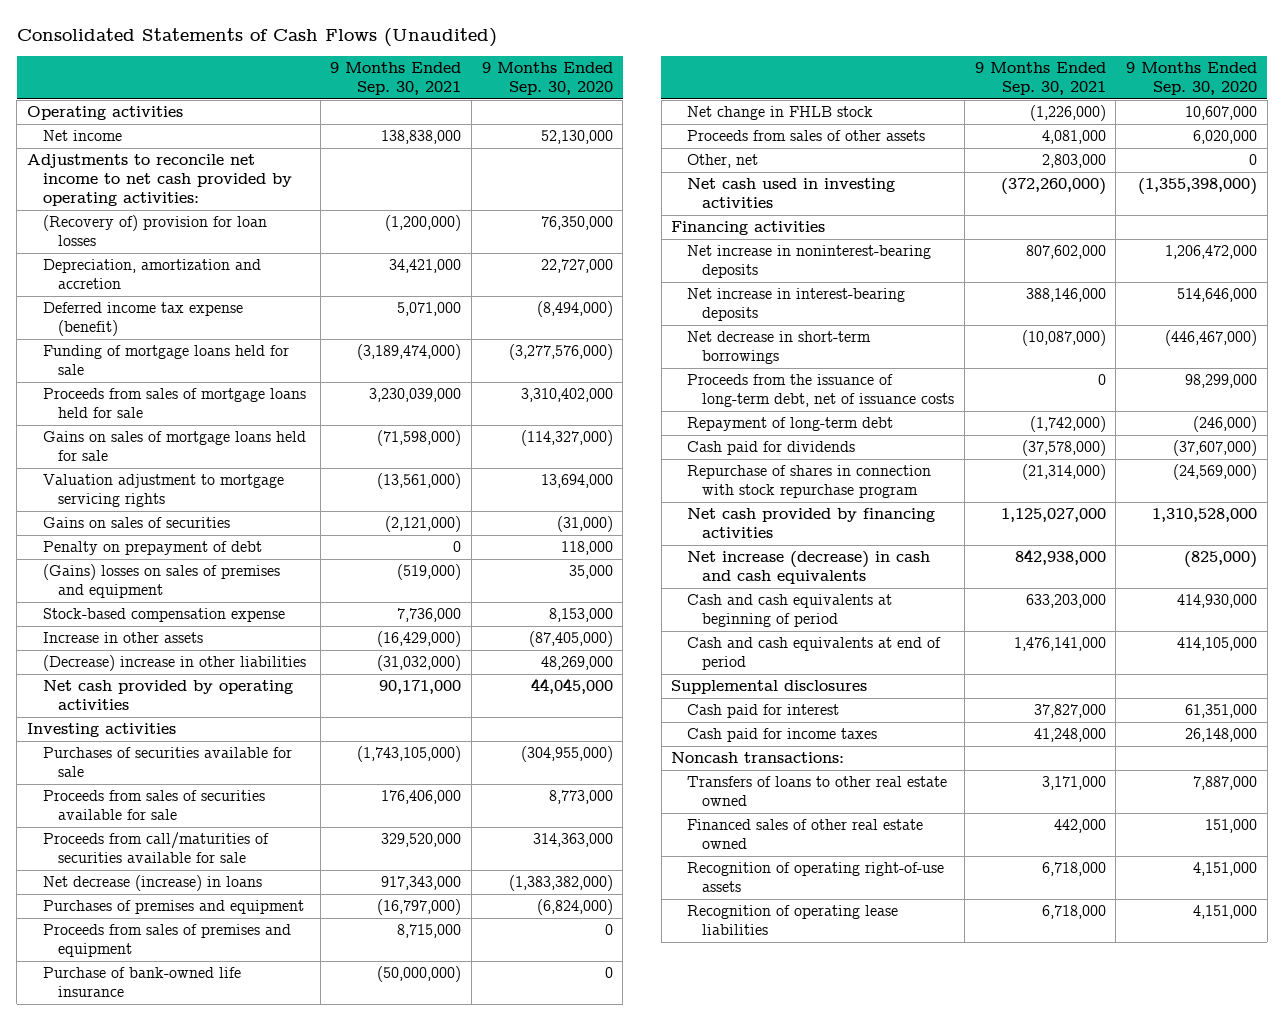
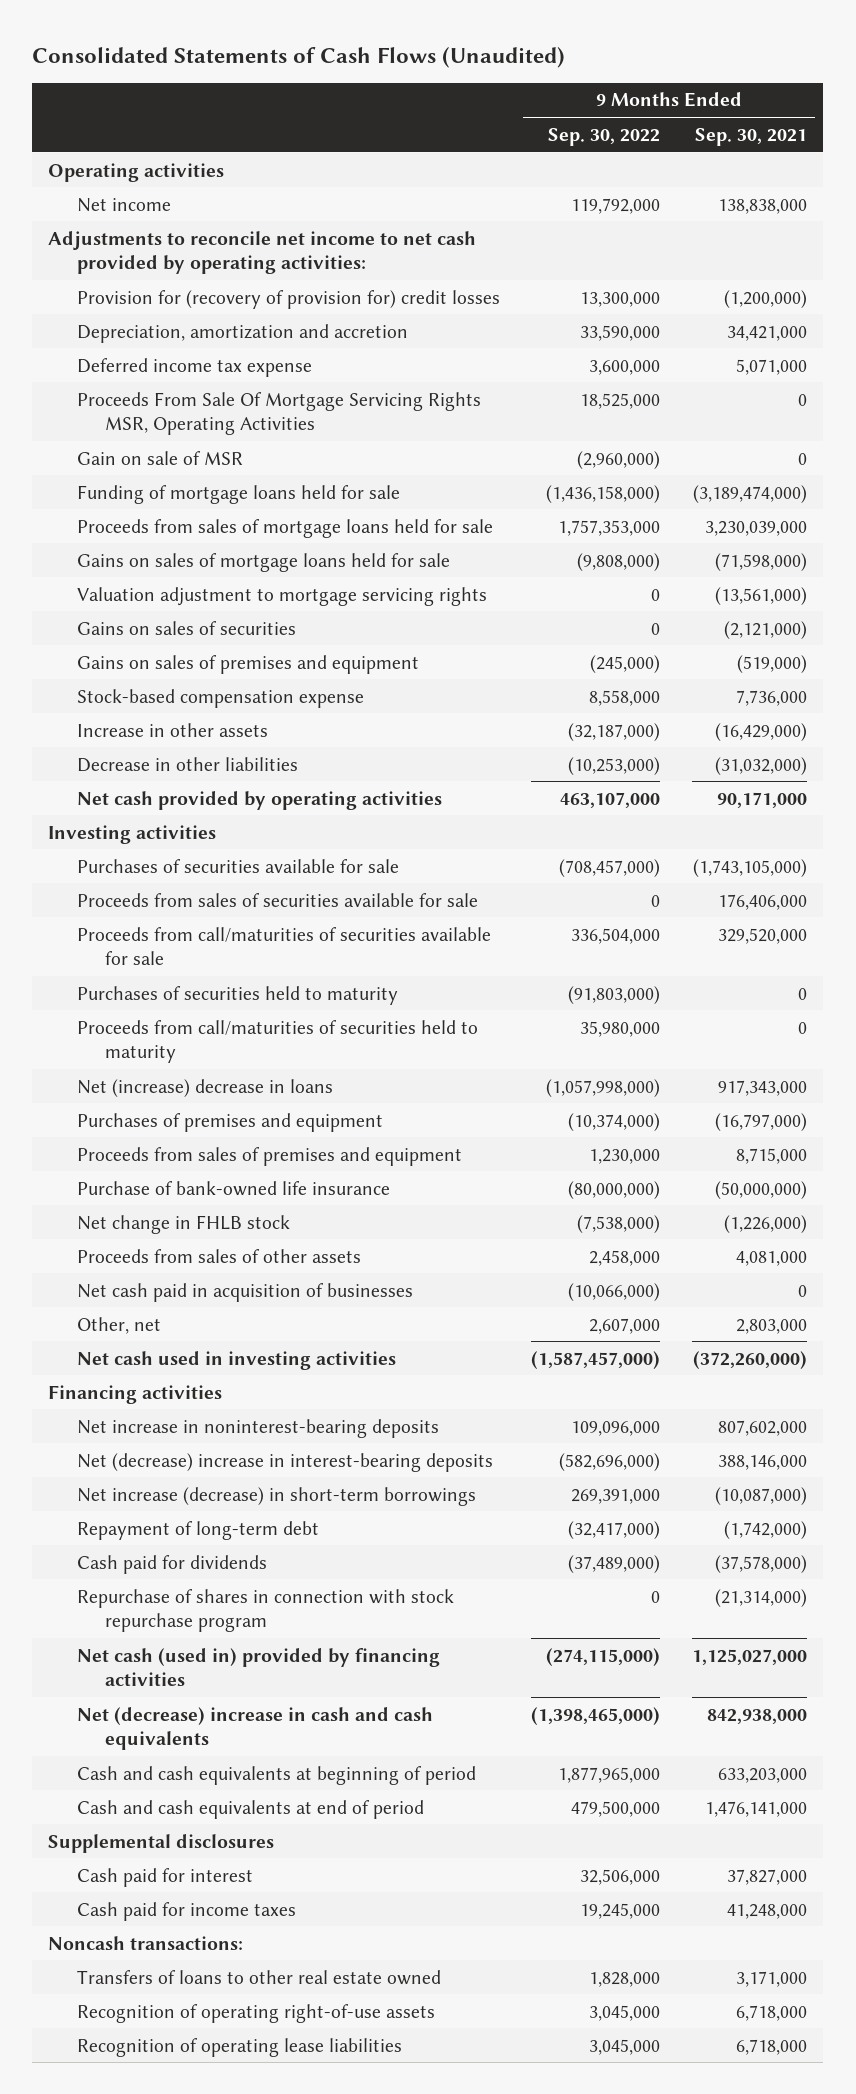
[481,62,613,96] 9 Months Ended Sep. 30, 2020 -> none
none -> [548,127,661,146] Sep. 30, 2022
[42,215,267,247] (Recovery of) provision for loan losses -> [76,289,500,309] Provision for (recovery of provision for) credit losses
[42,302,243,337] Deferred income tax expense (benefit) -> [76,357,312,377] Deferred income tax expense
none -> [76,391,481,435] Proceeds From Sale Of Mortgage Servicing Rights MSR, Operating Activities
none -> [76,450,243,465] Gain on sale of MSR
[42,541,262,556] Penalty on prepayment of debt -> none
[42,564,280,599] (Gains) losses on sales of premises and equipment -> [76,654,419,674] Gains on sales of premises and equipment
[42,655,306,672] (Decrease) increase in other liabilities -> [76,756,298,772] Decrease in other liabilities
none -> [76,985,398,1005] Purchases of securities held to maturity
none -> [76,1019,478,1063] Proceeds from call/maturities of securities held to maturity
[42,875,262,892] Net decrease (increase) in loans -> [76,1078,333,1097] Net (increase) decrease in loans
none -> [76,1282,413,1302] Net cash paid in acquisition of businesses
[686,374,955,408] Proceeds from the issuance of long-term debt, net of issuance costs -> none
[686,288,905,322] Net increase in interest-bearing deposits -> [76,1452,493,1472] Net (decrease) increase in interest-bearing deposits
[686,331,871,365] Net decrease in short-term borrowings -> [76,1486,476,1506] Net increase (decrease) in short-term borrowings
[686,508,935,539] Net cash provided by financing activities -> [76,1647,440,1686] Net cash (used in) provided by financing activities
[686,551,930,585] Net increase (decrease) in cash and cash equivalents -> [76,1706,433,1750] Net (decrease) increase in cash and cash equivalents
[686,819,923,850] Financed sales of other real estate owned -> none

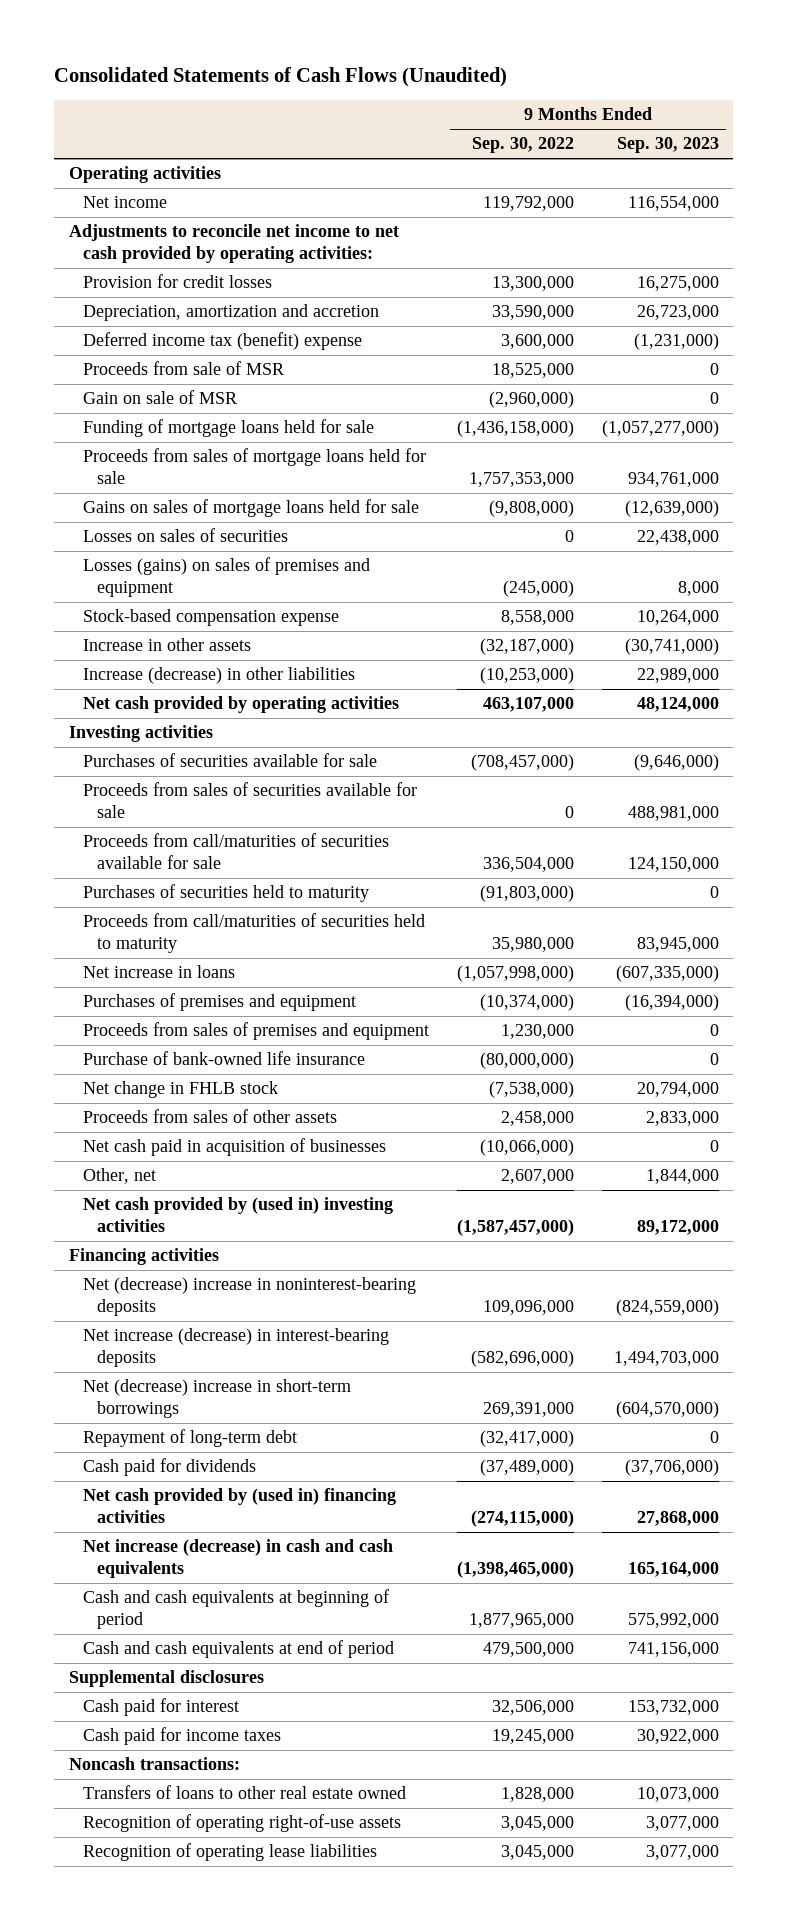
[695,127,808,146] Sep. 30, 2021 -> none
none -> [617,137,720,154] Sep. 30, 2023
[76,289,500,309] Provision for (recovery of provision for) credit losses -> [82,274,272,289] Provision for credit losses
[76,357,312,377] Deferred income tax expense -> [82,332,362,351] Deferred income tax (benefit) expense
[76,391,481,435] Proceeds From Sale Of Mortgage Servicing Rights MSR, Operating Activities -> [82,361,284,376] Proceeds from sale of MSR
[76,586,487,606] Valuation adjustment to mortgage servicing rights -> none
[76,620,296,635] Gains on sales of securities -> [82,528,288,543] Losses on sales of securities
[76,654,419,674] Gains on sales of premises and equipment -> [82,557,370,598] Losses (gains) on sales of premises and equipment
[76,756,298,772] Decrease in other liabilities -> [82,667,355,685] Increase (decrease) in other liabilities
[76,1078,333,1097] Net (increase) decrease in loans -> [82,965,235,979] Net increase in loans
[76,1350,396,1370] Net cash used in investing activities -> [82,1197,393,1233] Net cash provided by (used in) investing activities
[76,1418,439,1438] Net increase in noninterest-bearing deposits -> [82,1277,416,1317] Net (decrease) increase in noninterest-bearing deposits
[76,1452,493,1472] Net (decrease) increase in interest-bearing deposits -> [82,1328,389,1368] Net increase (decrease) in interest-bearing deposits
[76,1486,476,1506] Net increase (decrease) in short-term borrowings -> [82,1379,351,1419] Net (decrease) increase in short-term borrowings
[76,1588,454,1632] Repurchase of shares in connection with stock repurchase program -> none
[76,1647,440,1686] Net cash (used in) provided by financing activities -> [82,1488,396,1524] Net cash provided by (used in) financing activities
[76,1706,433,1750] Net (decrease) increase in cash and cash equivalents -> [82,1539,393,1579] Net increase (decrease) in cash and cash equivalents

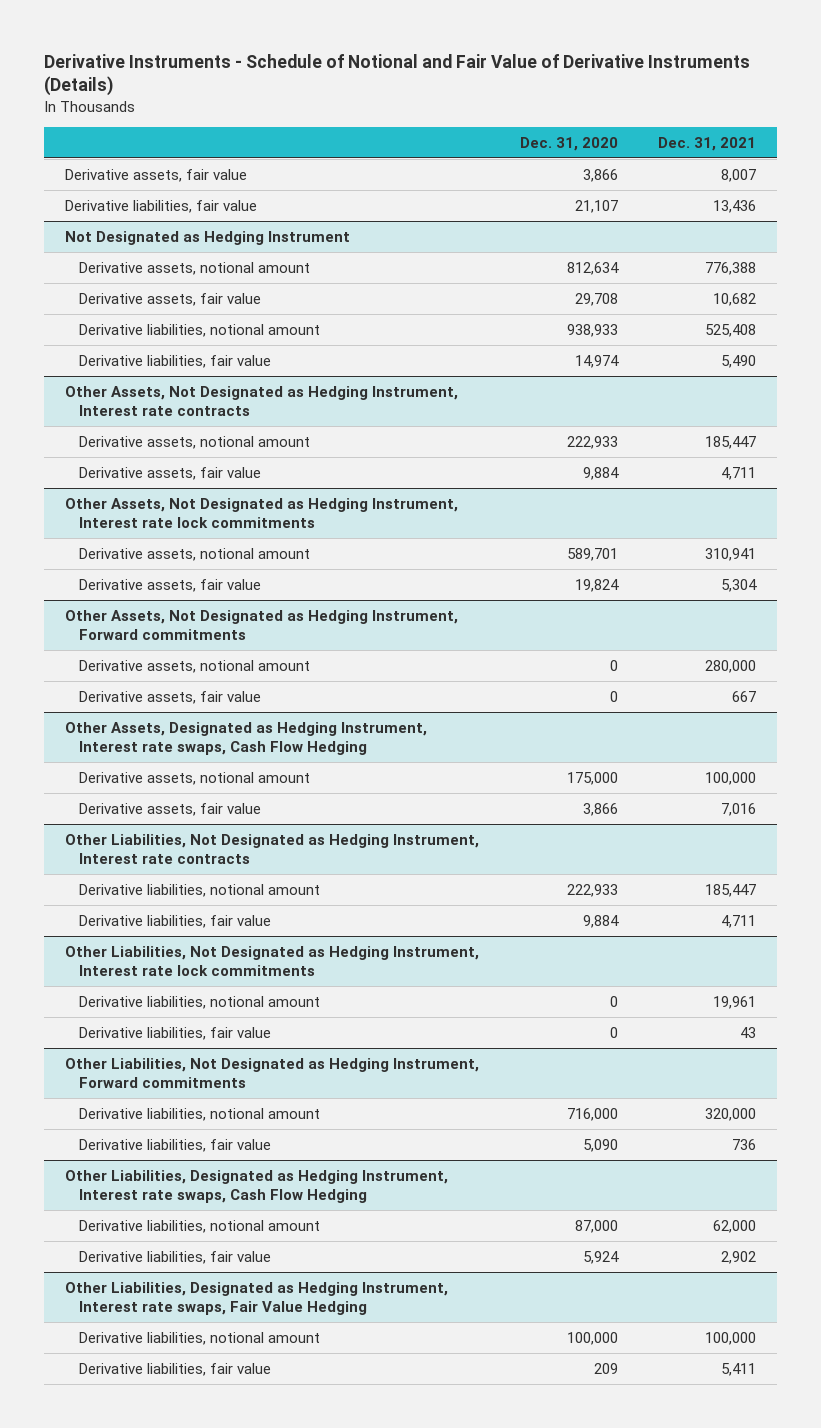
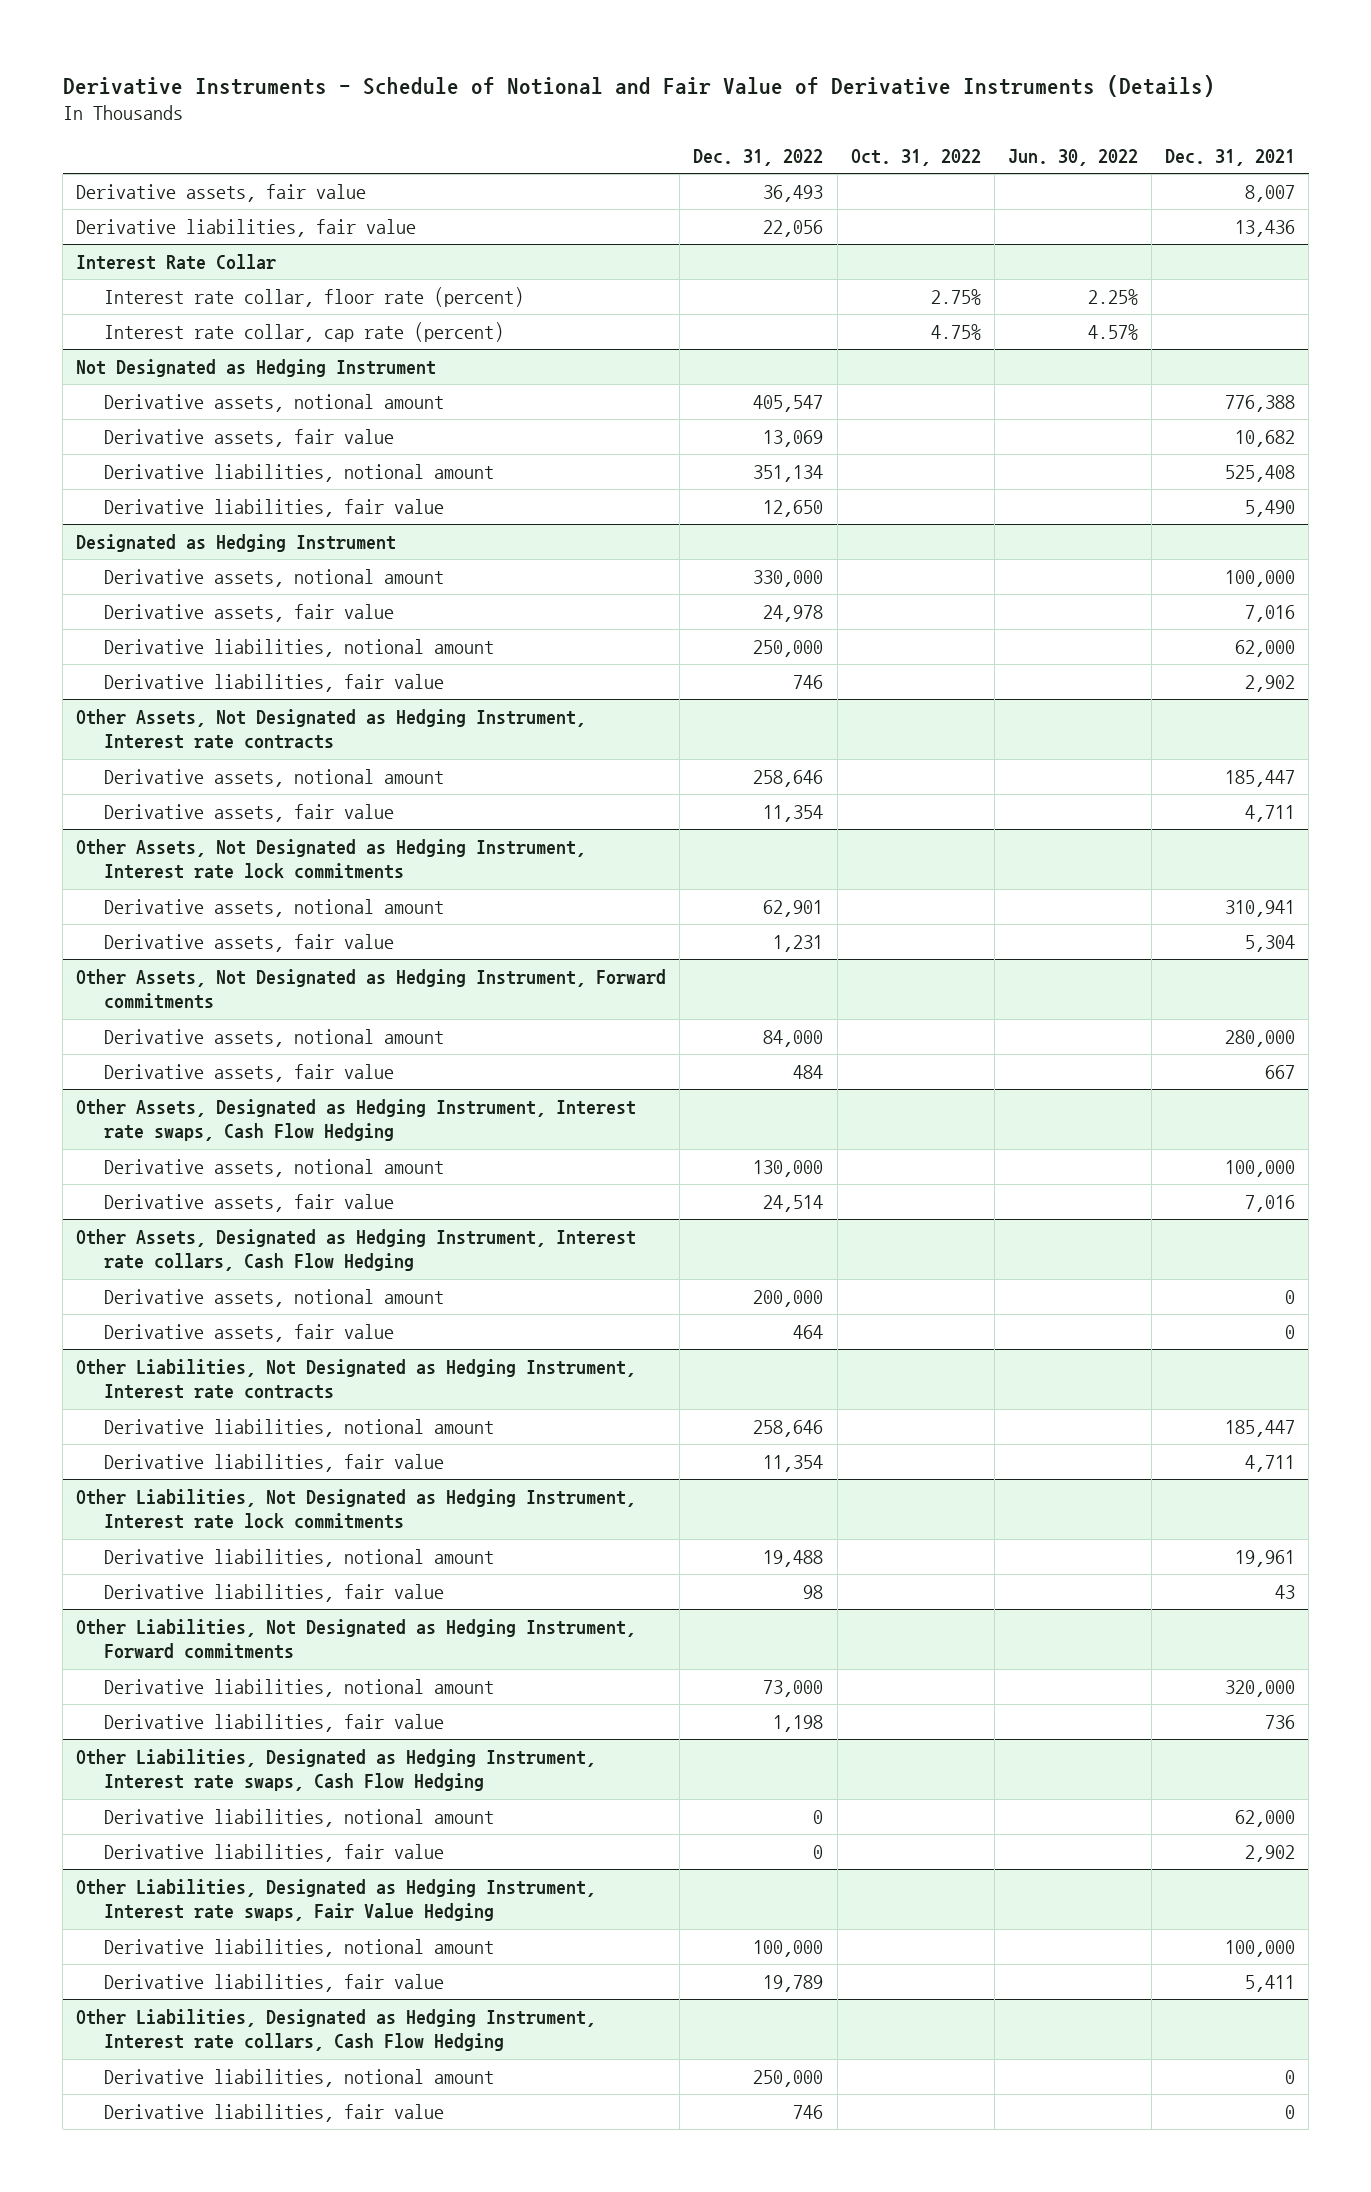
[519,136,618,151] Dec. 31, 2020 -> none
none -> [693,149,824,167] Dec. 31, 2022
none -> [850,149,981,167] Oct. 31, 2022
none -> [1007,149,1138,167] Jun. 30, 2022
none -> [76,253,277,270] Interest Rate Collar
none -> [104,286,525,307] Interest rate collar, floor rate (percent)
none -> [104,321,505,342] Interest rate collar, cap rate (percent)
none -> [76,533,397,552] Designated as Hedging Instrument
none -> [104,568,445,587] Derivative assets, notional amount
none -> [104,603,395,622] Derivative assets, fair value
none -> [104,638,495,657] Derivative liabilities, notional amount
none -> [104,673,445,692] Derivative liabilities, fair value
none -> [76,1228,637,1272] Other Assets, Designated as Hedging Instrument, Interest rate collars, Cash Flow Hedging
none -> [104,1288,445,1307] Derivative assets, notional amount
none -> [104,1323,395,1342] Derivative assets, fair value
none -> [76,2008,597,2052] Other Liabilities, Designated as Hedging Instrument, Interest rate collars, Cash Flow Hedging
none -> [104,2068,495,2087] Derivative liabilities, notional amount
none -> [104,2103,445,2122] Derivative liabilities, fair value

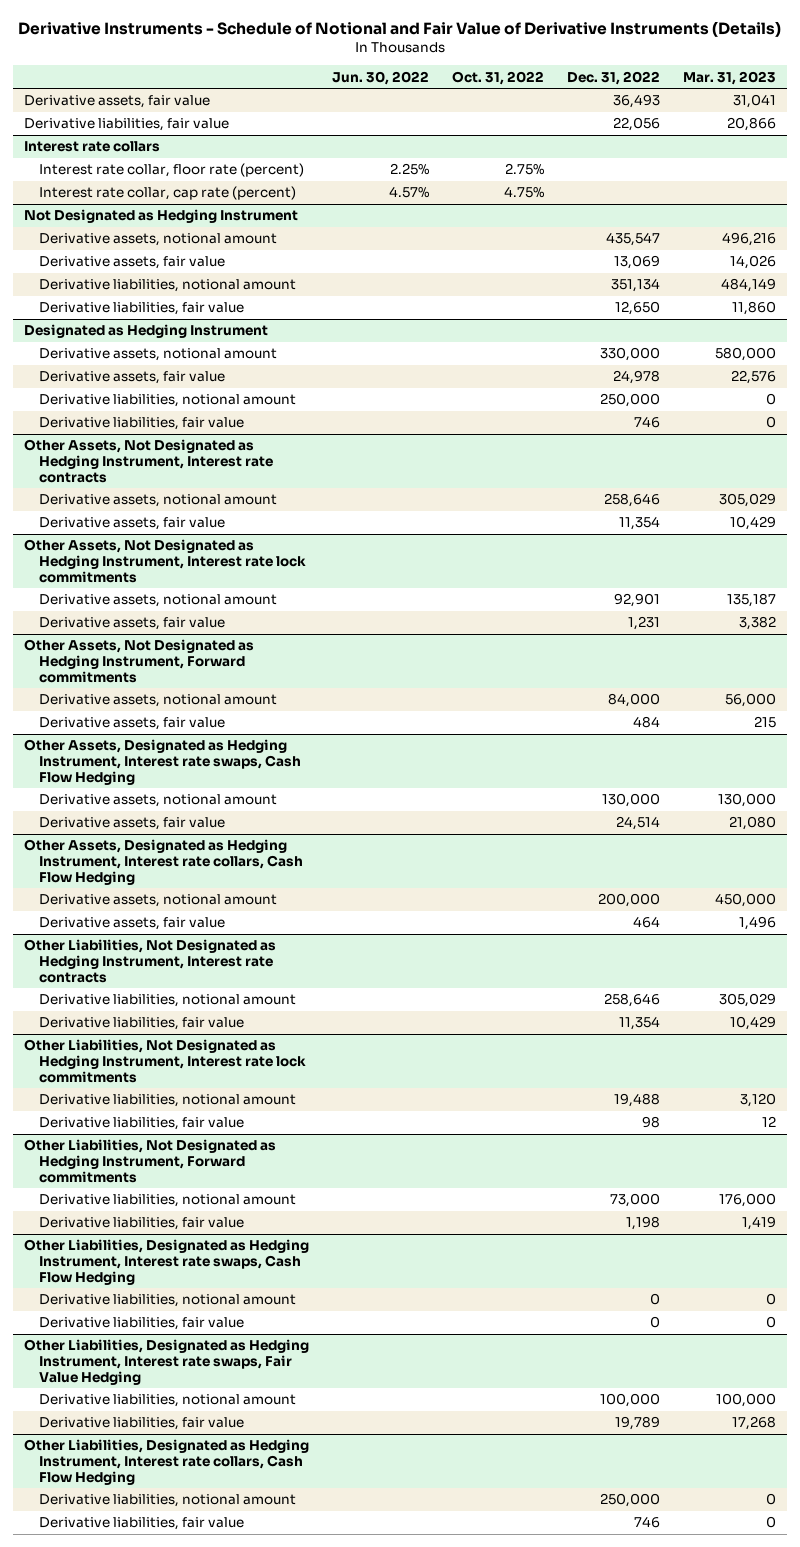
[1164,149,1295,167] Dec. 31, 2021 -> none
none -> [682,70,776,85] Mar. 31, 2023
[76,253,277,270] Interest Rate Collar -> [24,141,161,153] Interest rate collars
[753,394,824,412] 405,547 -> [605,232,660,247] 435,547
[763,899,824,917] 62,901 -> [613,593,660,608] 92,901

